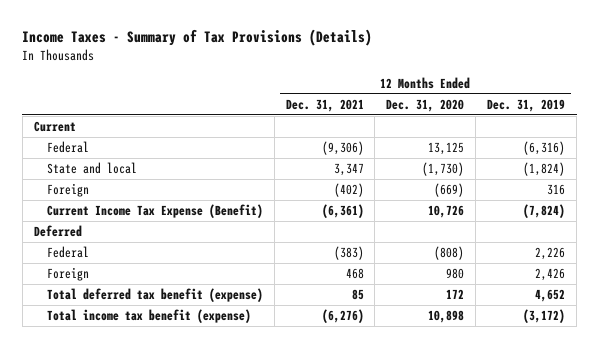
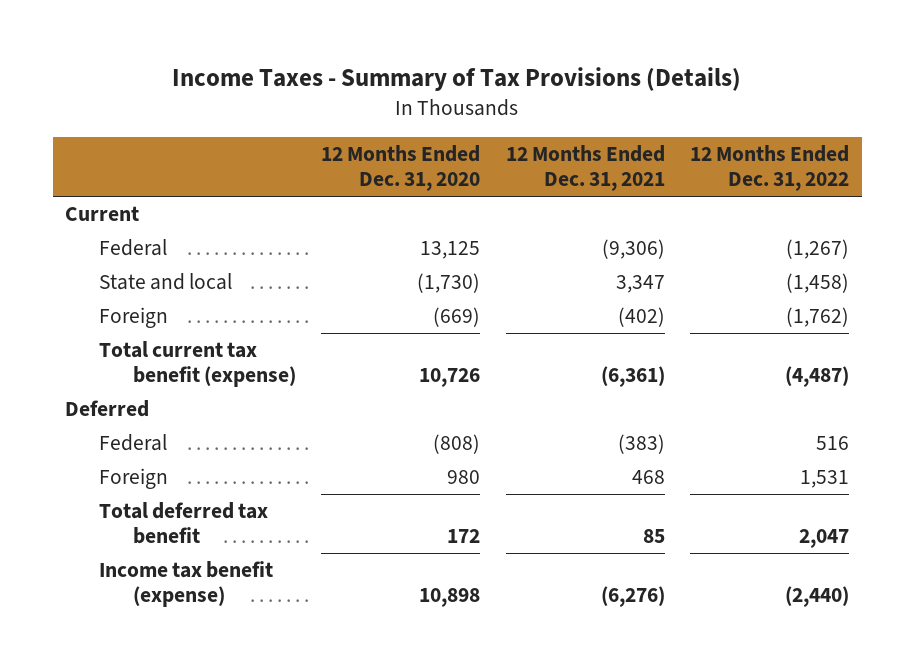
[487,98,566,112] Dec. 31, 2019 -> none
none -> [690,145,850,192] 12 Months Ended Dec. 31, 2022
[46,204,263,219] Current Income Tax Expense (Benefit) -> [99,341,296,388] Total current tax benefit (expense)
[46,288,263,303] Total deferred tax benefit (expense) -> [99,502,269,545] Total deferred tax benefit
[46,309,251,324] Total income tax benefit (expense) -> [99,561,274,608] Income tax benefit (expense)

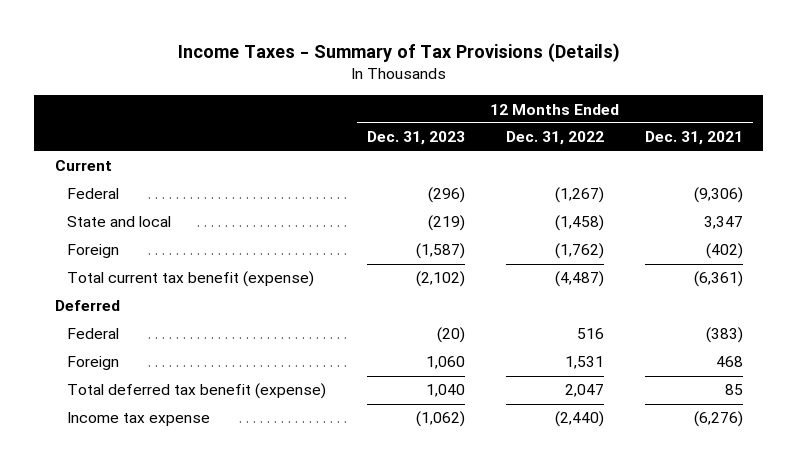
[321,145,481,192] 12 Months Ended Dec. 31, 2020 -> none
none -> [366,131,465,146] Dec. 31, 2023
[99,502,269,545] Total deferred tax benefit -> [67,383,327,400] Total deferred tax benefit (expense)
[99,561,274,608] Income tax benefit (expense) -> [67,412,211,427] Income tax expense

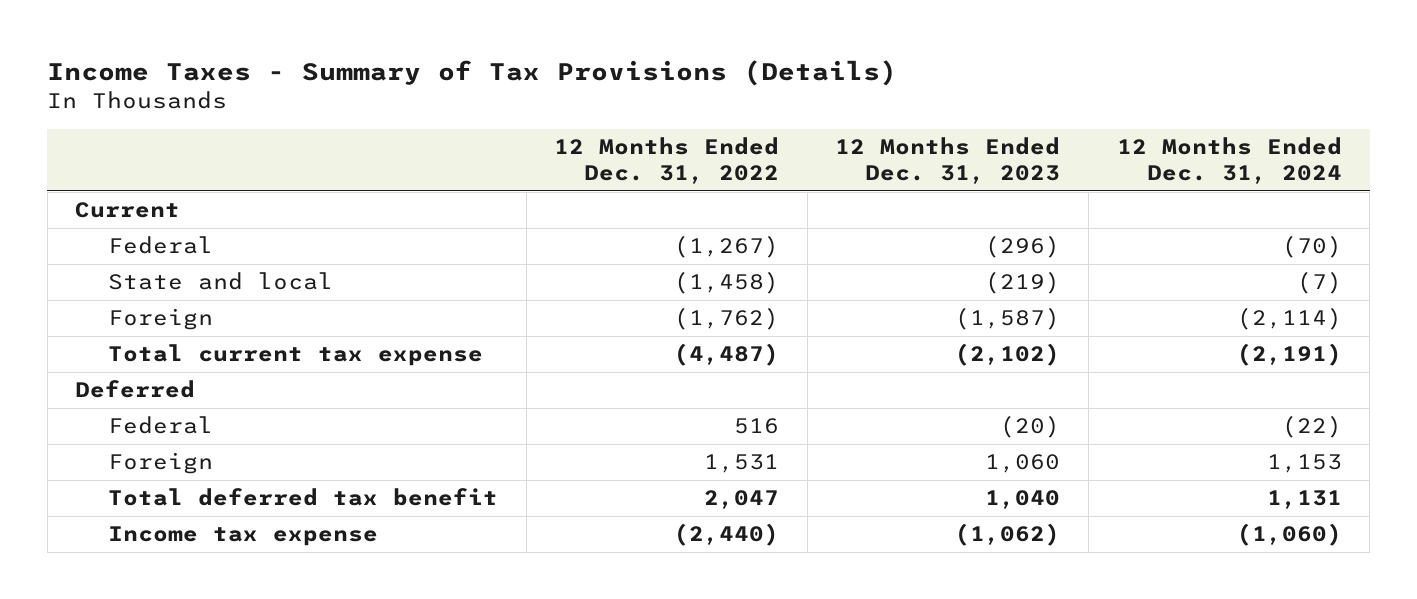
[644,131,743,146] Dec. 31, 2021 -> none
none -> [1116,136,1342,184] 12 Months Ended Dec. 31, 2024
[67,271,315,288] Total current tax benefit (expense) -> [108,344,484,367] Total current tax expense
[67,383,327,400] Total deferred tax benefit (expense) -> [108,488,499,507] Total deferred tax benefit

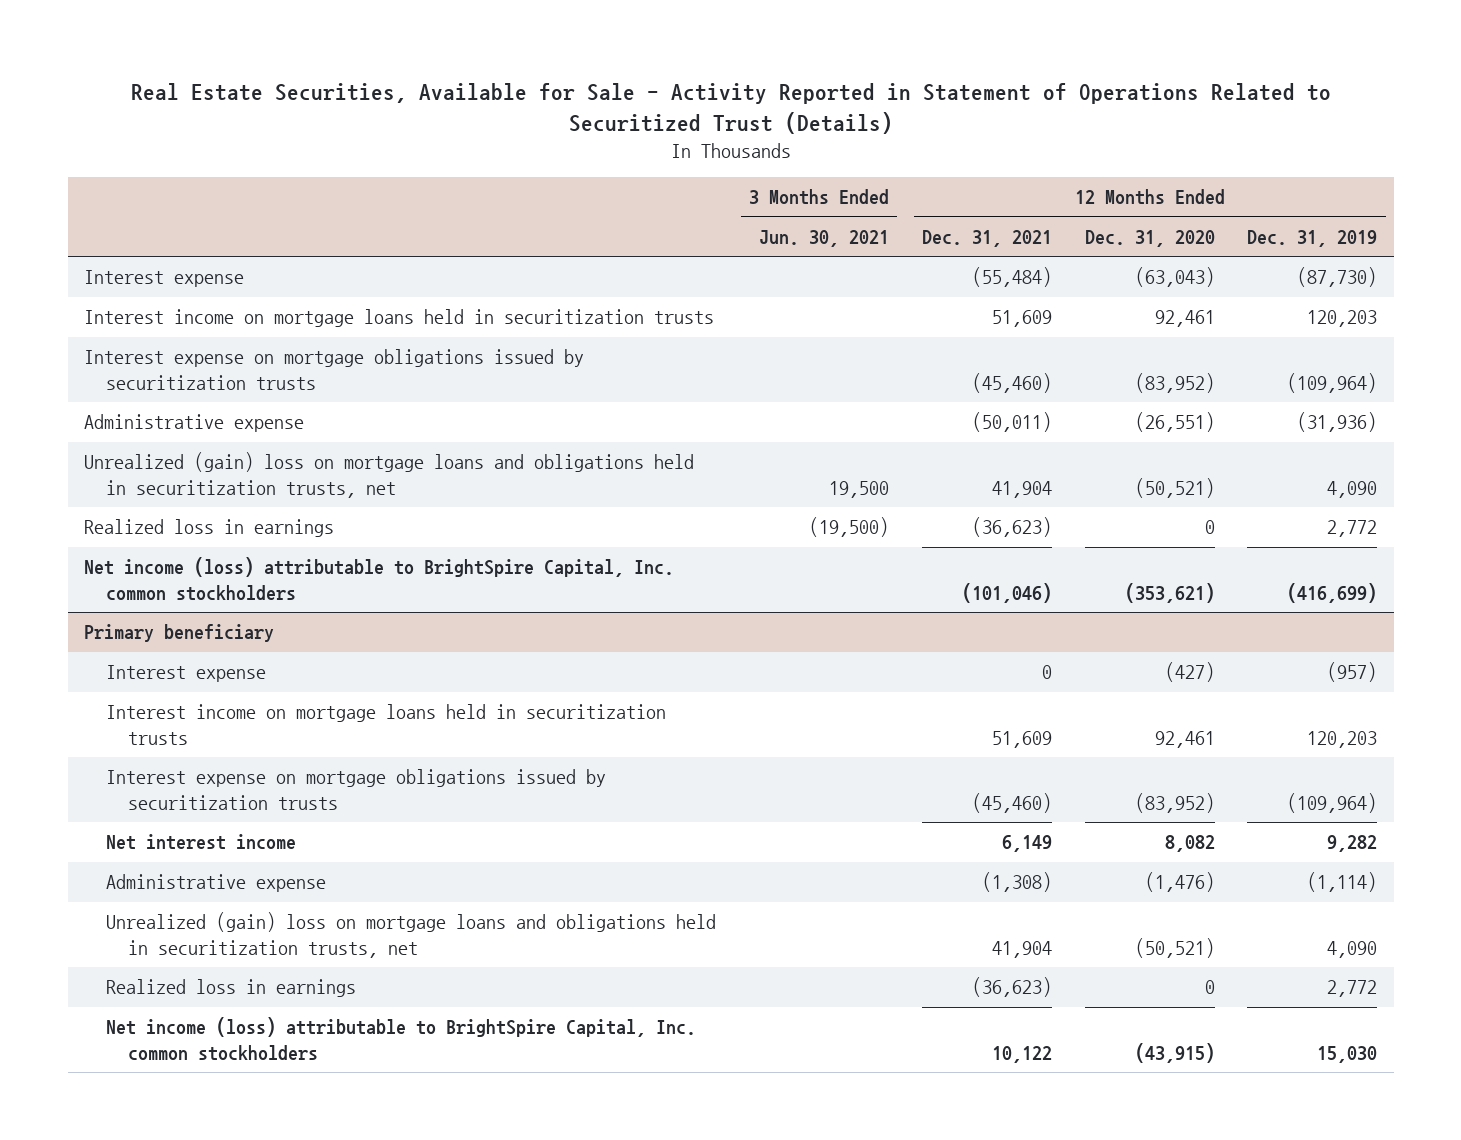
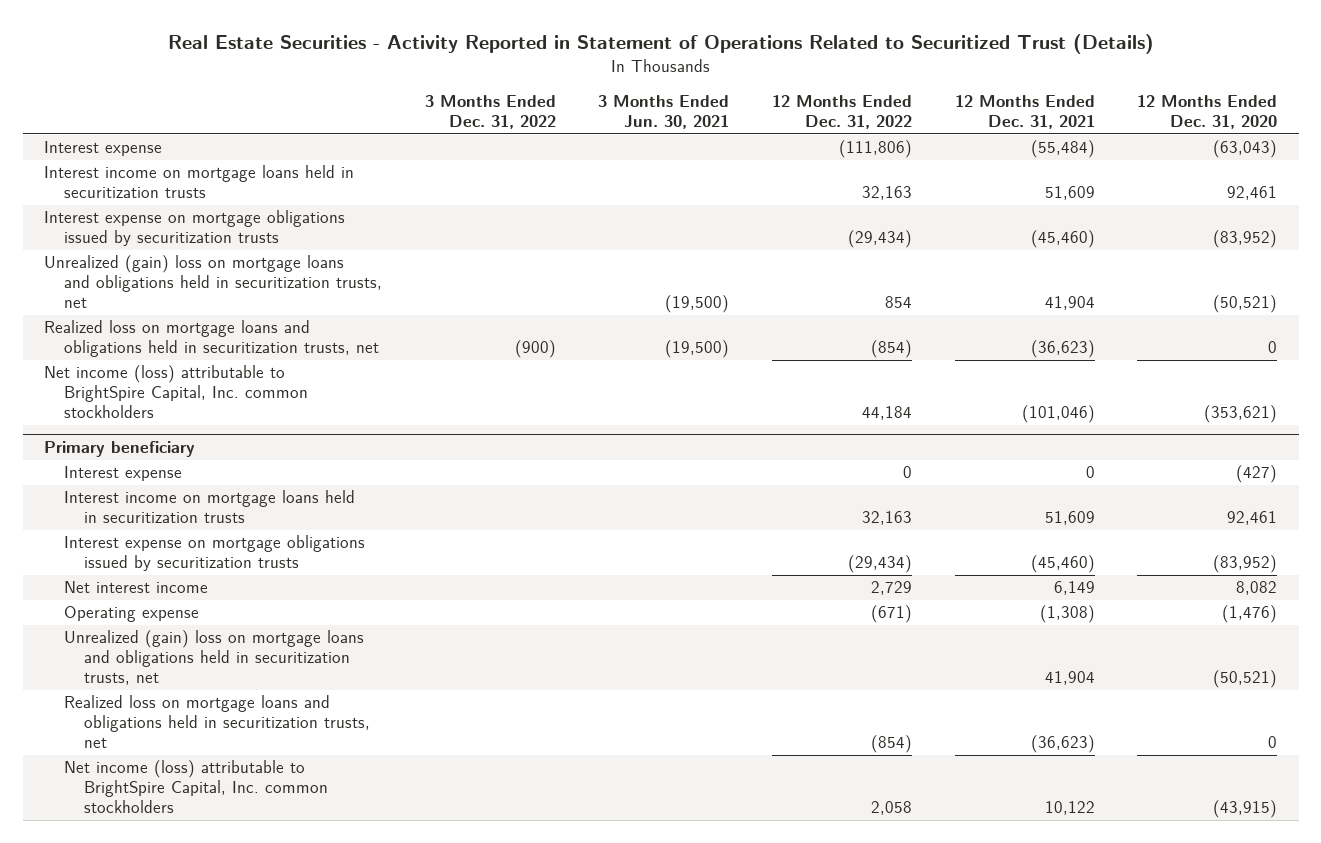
[130,82,1331,134] Real Estate Securities, Available for Sale - Activity Reported in Statement of Operations Related to Securitized Trust (Details) -> [167,33,1154,54] Real Estate Securities - Activity Reported in Statement of Operations Related to Securitized Trust (Details)
[1247,229,1378,247] Dec. 31, 2019 -> none
none -> [424,95,556,129] 3 Months Ended Dec. 31, 2022
none -> [771,95,912,129] 12 Months Ended Dec. 31, 2022
[84,414,305,433] Administrative expense -> none
[828,480,889,498] 19,500 -> [665,294,730,313] (19,500)
[84,519,335,538] Realized loss in earnings -> [43,320,379,358] Realized loss on mortgage loans and obligations held in securitization trusts, net
[106,874,327,893] Administrative expense -> [63,606,199,623] Operating expense
[106,979,357,998] Realized loss in earnings -> [63,695,370,748] Realized loss on mortgage loans and obligations held in securitization trusts, net

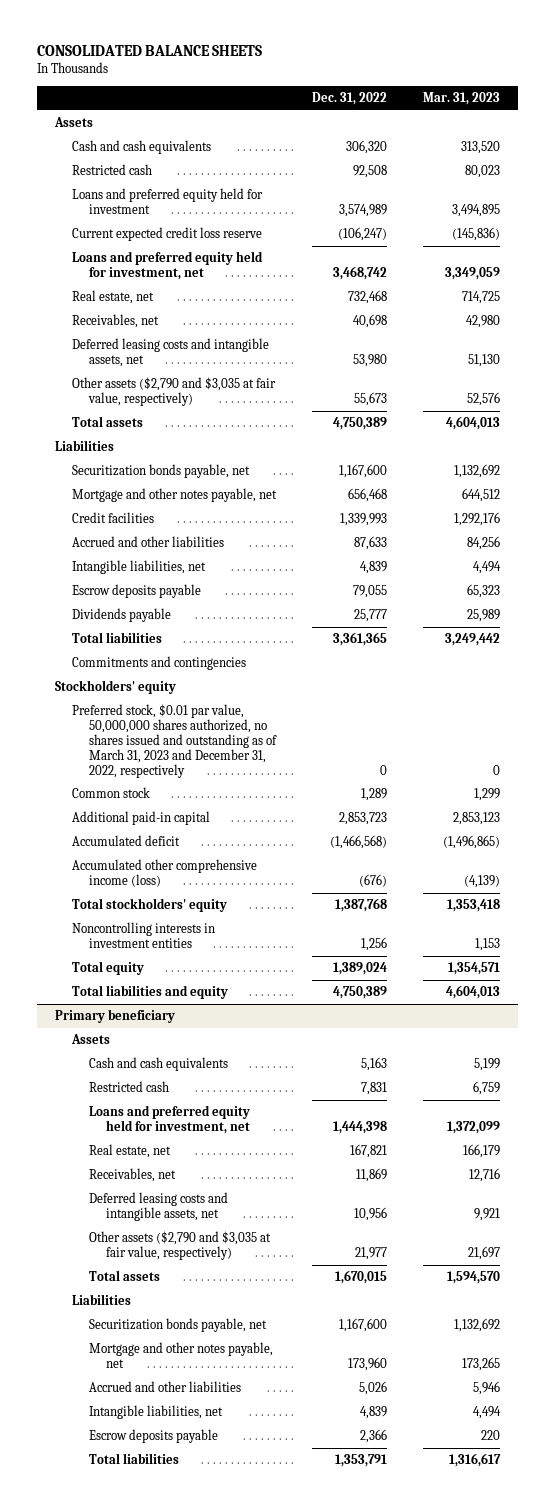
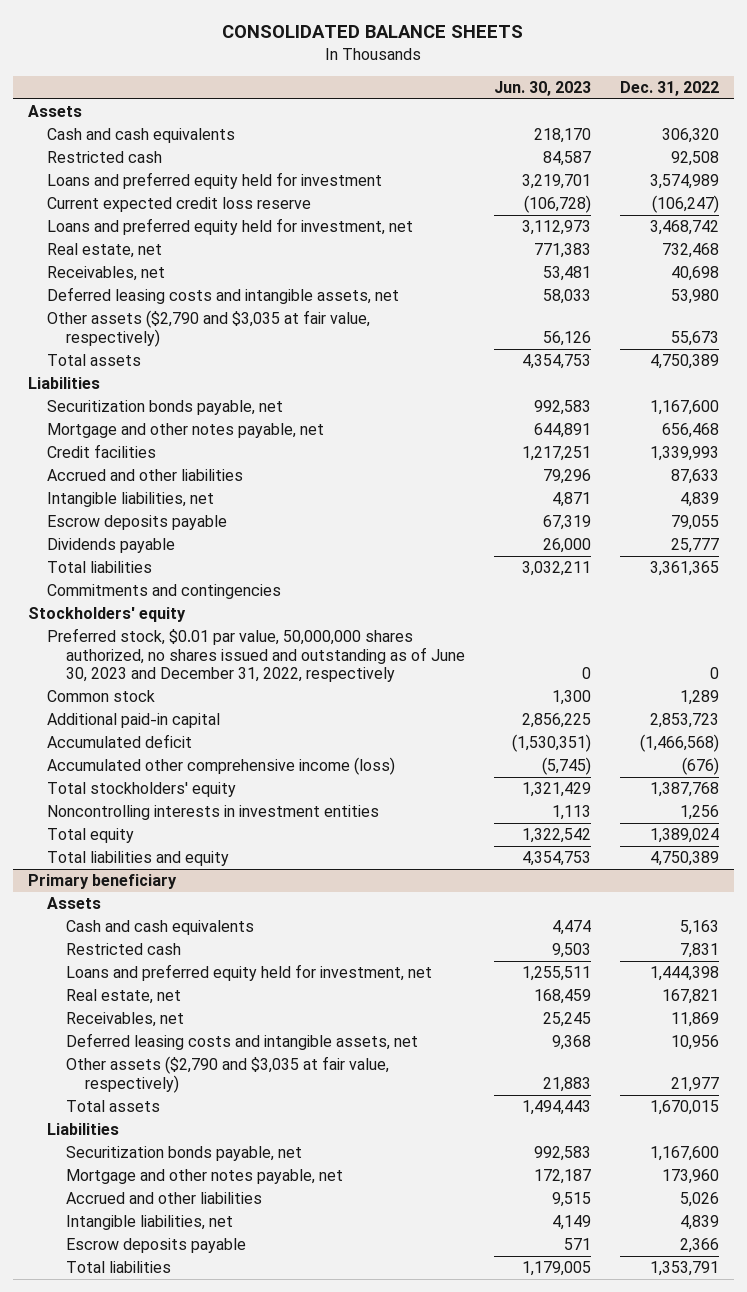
[422,92,500,106] Mar. 31, 2023 -> none
none -> [493,81,591,97] Jun. 30, 2023
[71,704,277,778] Preferred stock, $0.01 par value, 50,000,000 shares authorized, no shares issued and outstanding as of March 31, 2023 and December 31, 2022, respectively -> [46,628,465,683] Preferred stock, $0.01 par value, 50,000,000 shares authorized, no shares issued and outstanding as of June 30, 2023 and December 31, 2022, respectively

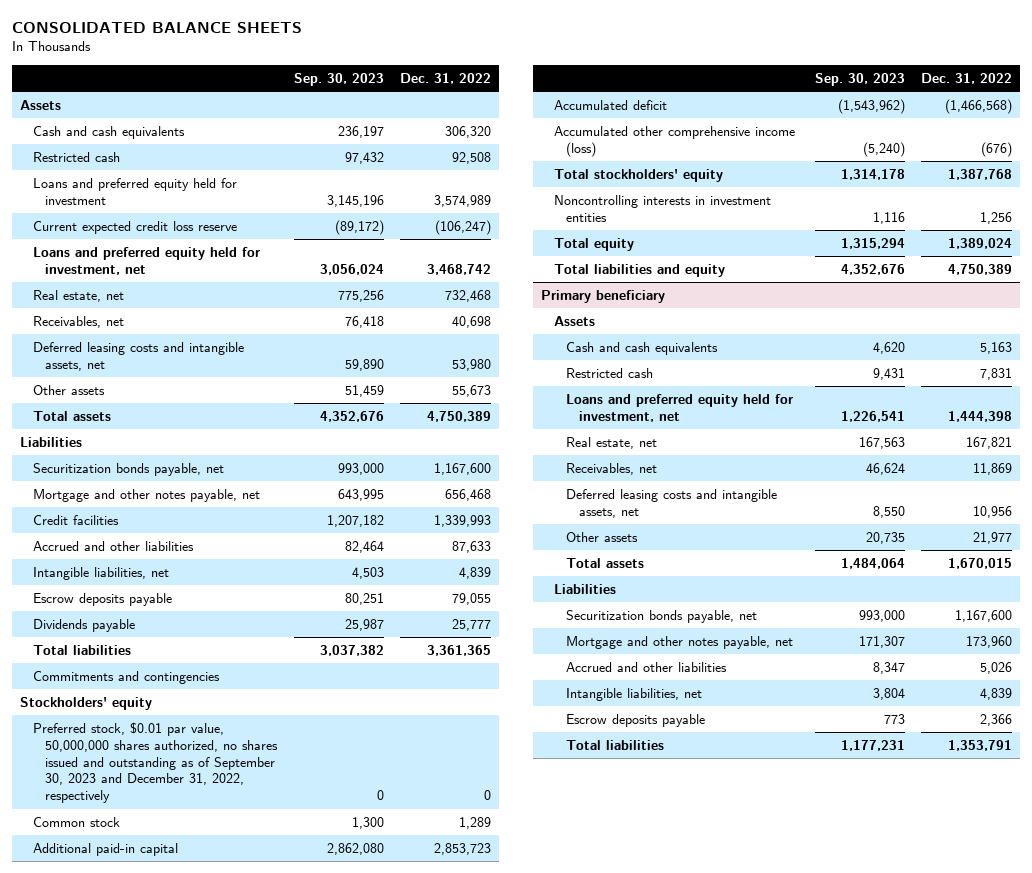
[493,81,591,97] Jun. 30, 2023 -> none
none -> [293,72,384,86] Sep. 30, 2023
[46,310,370,347] Other assets ($2,790 and $3,035 at fair value, respectively) -> [32,384,105,395] Other assets
[46,628,465,683] Preferred stock, $0.01 par value, 50,000,000 shares authorized, no shares issued and outstanding as of June 30, 2023 and December 31, 2022, respectively -> [32,721,279,804] Preferred stock, $0.01 par value, 50,000,000 shares authorized, no shares issued and outstanding as of September 30, 2023 and December 31, 2022, respectively
[65,1056,389,1093] Other assets ($2,790 and $3,035 at fair value, respectively) -> [566,531,639,542] Other assets

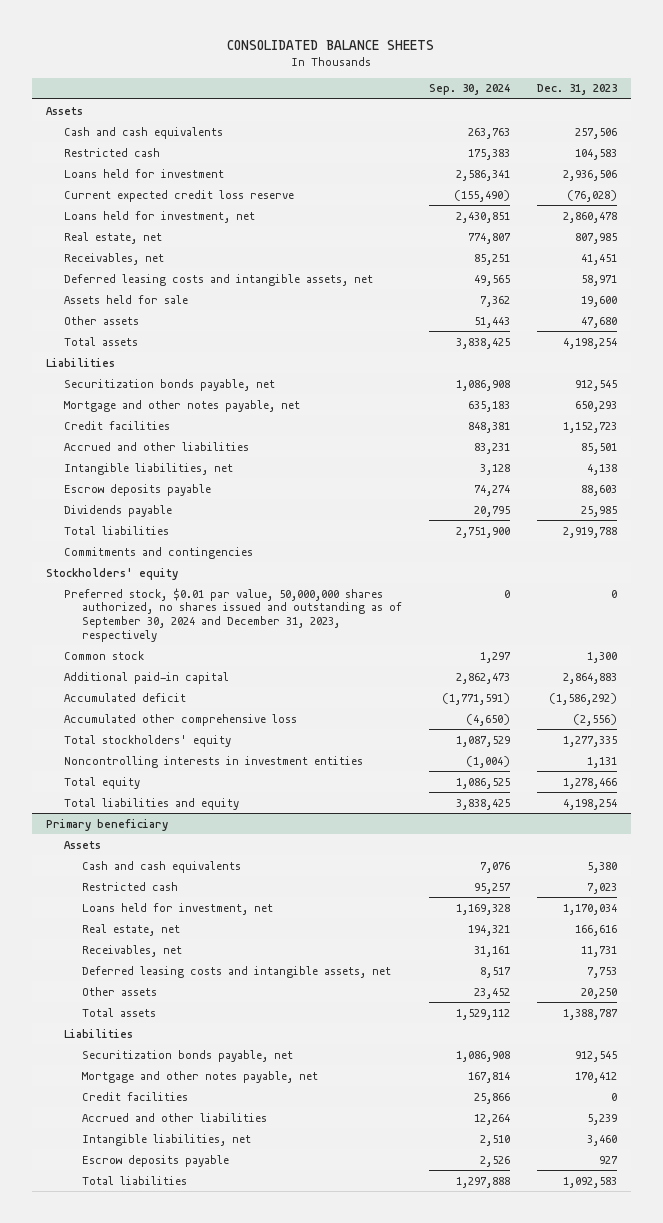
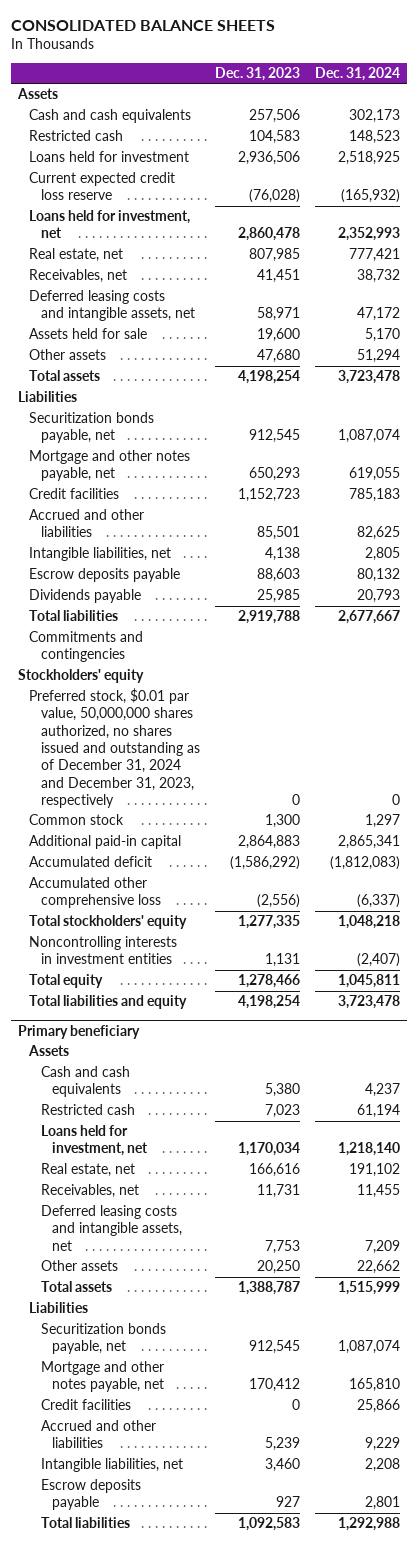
[429,84,511,96] Sep. 30, 2024 -> none
none -> [314,66,400,81] Dec. 31, 2024
[63,587,403,642] Preferred stock, $0.01 par value, 50,000,000 shares authorized, no shares issued and outstanding as of September 30, 2024 and December 31, 2023, respectively -> [29,688,200,808] Preferred stock, $0.01 par value, 50,000,000 shares authorized, no shares issued and outstanding as of December 31, 2024 and December 31, 2023, respectively

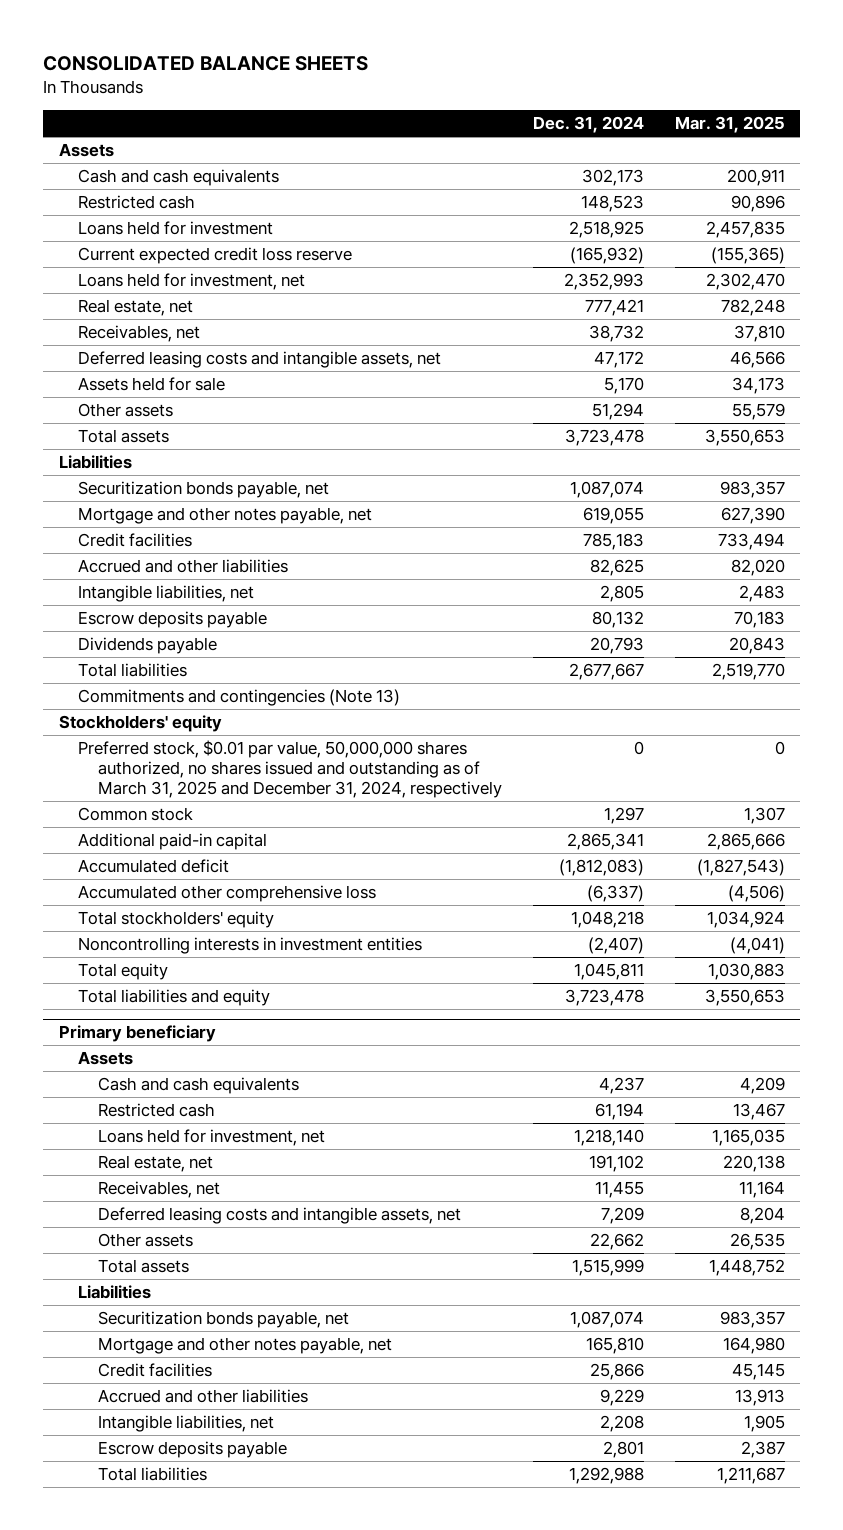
[214,66,300,81] Dec. 31, 2023 -> none
none -> [674,115,785,133] Mar. 31, 2025
[29,631,144,663] Commitments and contingencies -> [78,689,401,707] Commitments and contingencies (Note 13)
[29,688,200,808] Preferred stock, $0.01 par value, 50,000,000 shares authorized, no shares issued and outstanding as of December 31, 2024 and December 31, 2023, respectively -> [78,740,503,799] Preferred stock, $0.01 par value, 50,000,000 shares authorized, no shares issued and outstanding as of March 31, 2025 and December 31, 2024, respectively

